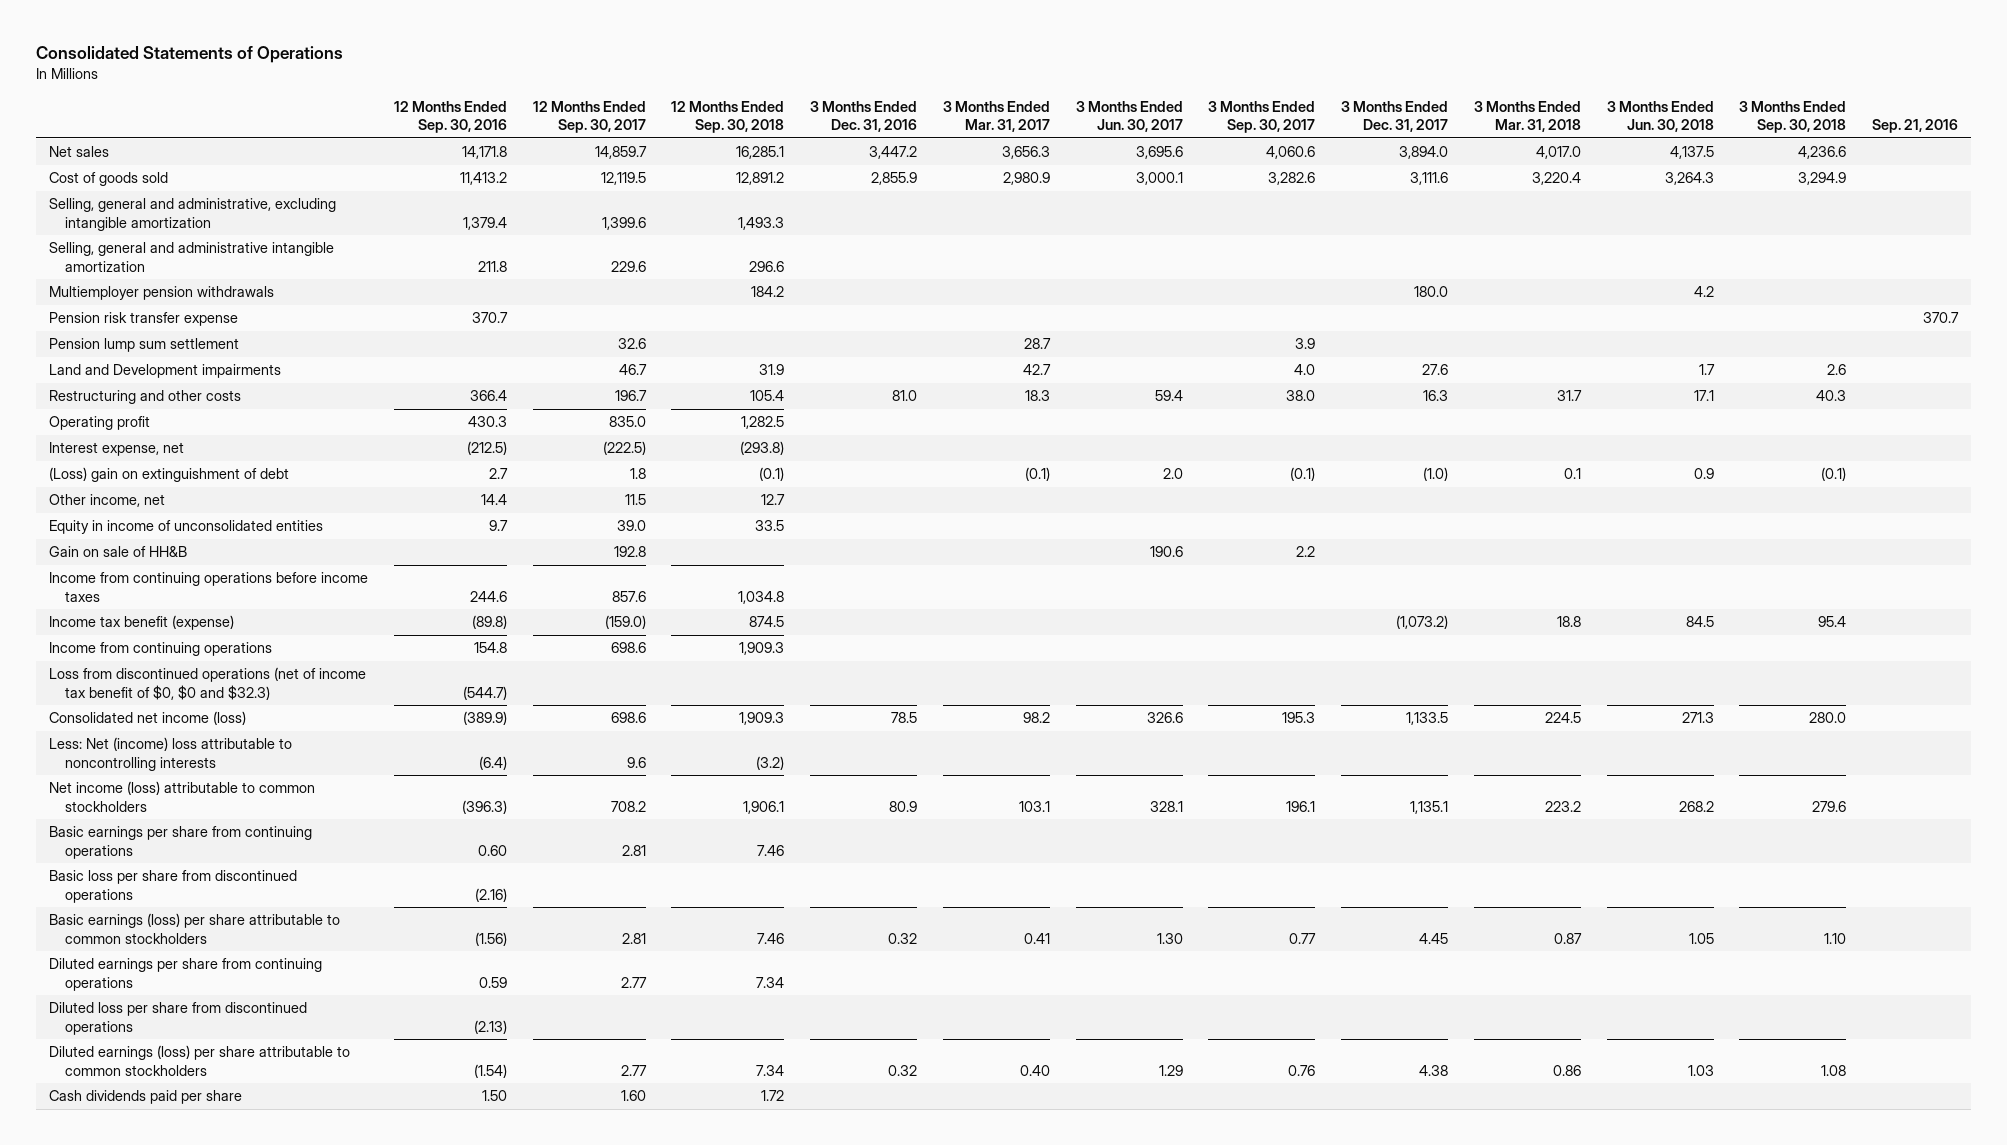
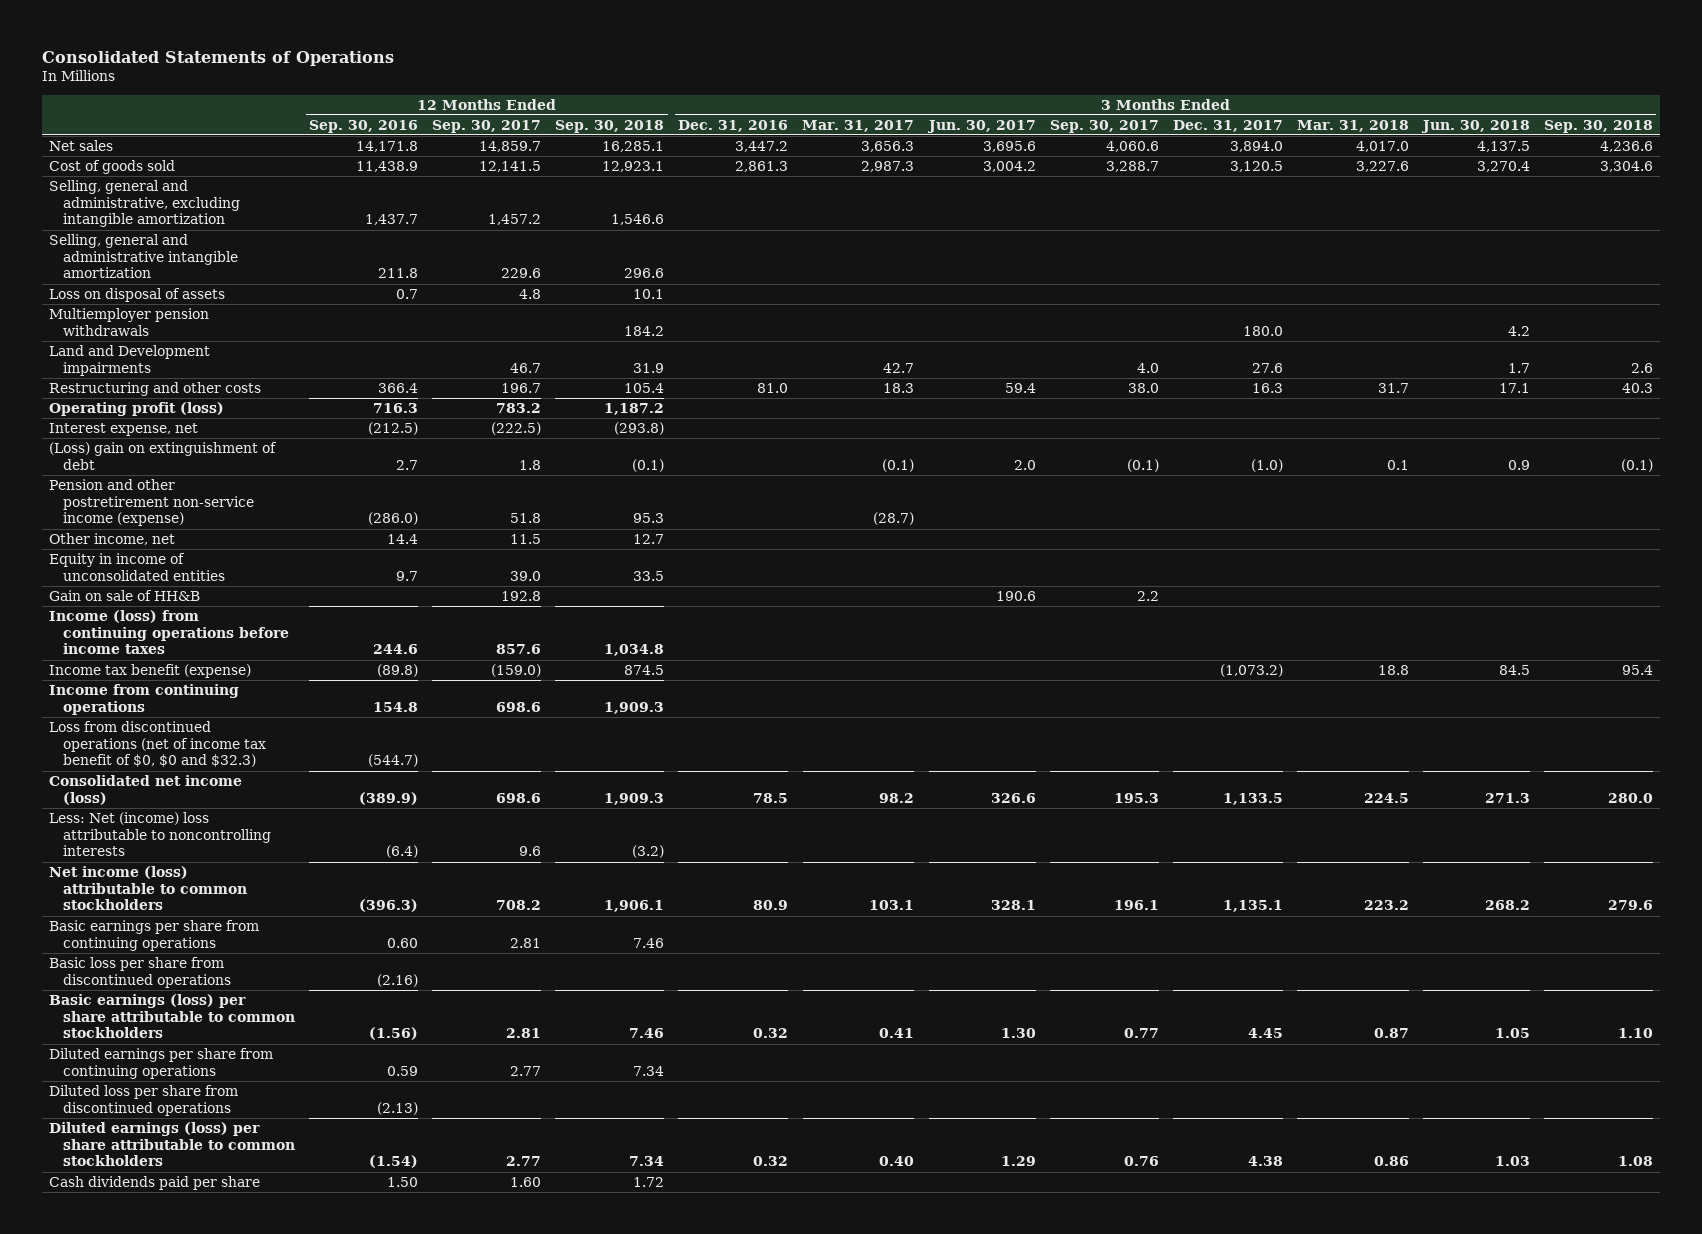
[1871,118,1958,133] Sep. 21, 2016 -> none
[459,172,507,186] 11,413.2 -> [356,160,419,172] 11,438.9
[600,172,646,186] 12,119.5 -> [479,160,542,172] 12,141.5
[736,172,785,186] 12,891.2 -> [602,160,665,172] 12,923.1
[871,172,918,186] 2,855.9 -> [735,160,789,172] 2,861.3
[1002,172,1050,186] 2,980.9 -> [861,160,915,172] 2,987.3
[1135,172,1183,186] 3,000.1 -> [982,160,1036,172] 3,004.2
[1268,172,1316,186] 3,282.6 -> [1105,160,1159,172] 3,288.7
[1410,172,1449,186] 3,111.6 -> [1229,160,1283,172] 3,120.5
[1531,172,1581,186] 3,220.4 -> [1355,160,1409,172] 3,227.6
[1664,172,1714,186] 3,264.3 -> [1476,160,1530,172] 3,270.4
[1798,172,1847,186] 3,294.9 -> [1599,160,1653,172] 3,304.6
[462,216,507,230] 1,379.4 -> [365,214,419,226] 1,437.7
[601,216,646,230] 1,399.6 -> [488,214,542,226] 1,457.2
[738,216,785,230] 1,493.3 -> [611,214,665,226] 1,546.6
none -> [49,287,226,302] Loss on disposal of assets
[49,312,239,327] Pension risk transfer expense -> none
[49,338,240,353] Pension lump sum settlement -> none
[49,416,151,431] Operating profit -> [49,401,225,416] Operating profit (loss)
[467,416,507,428] 430.3 -> [373,402,419,413] 716.3
[608,416,646,428] 835.0 -> [496,402,542,413] 783.2
[741,416,785,430] 1,282.5 -> [604,402,665,415] 1,187.2
none -> [49,478,255,527] Pension and other postretirement non-service income (expense)
[49,572,369,602] Income from continuing operations before income taxes -> [49,609,290,655] Income (loss) from continuing operations before income taxes

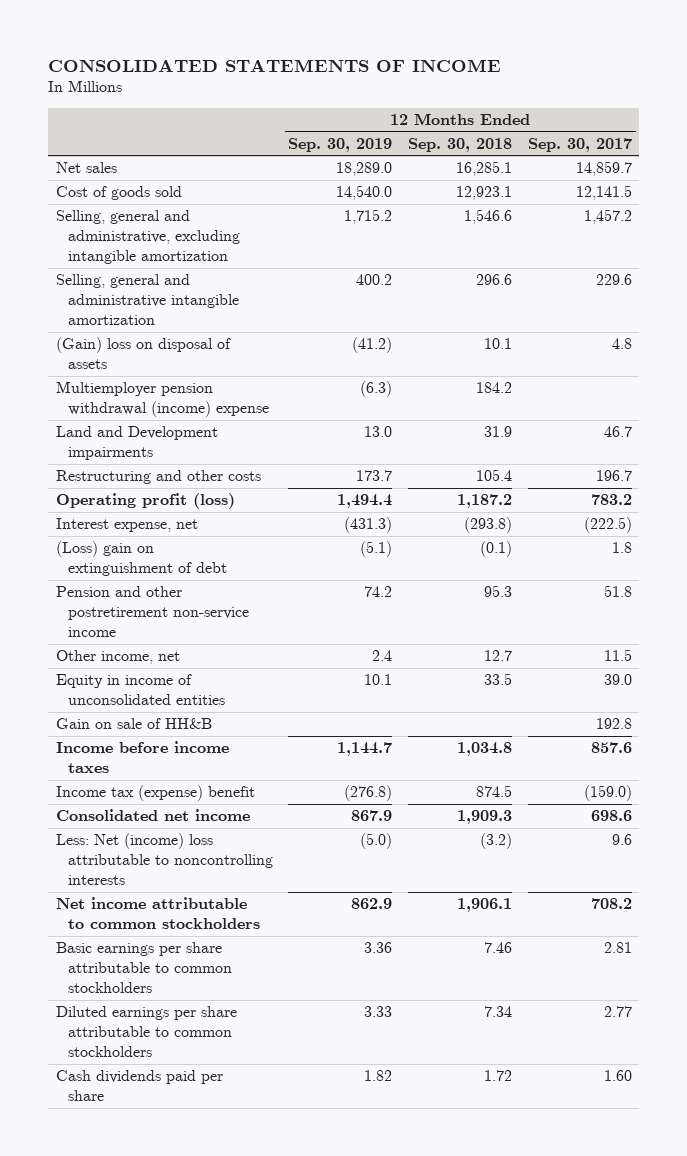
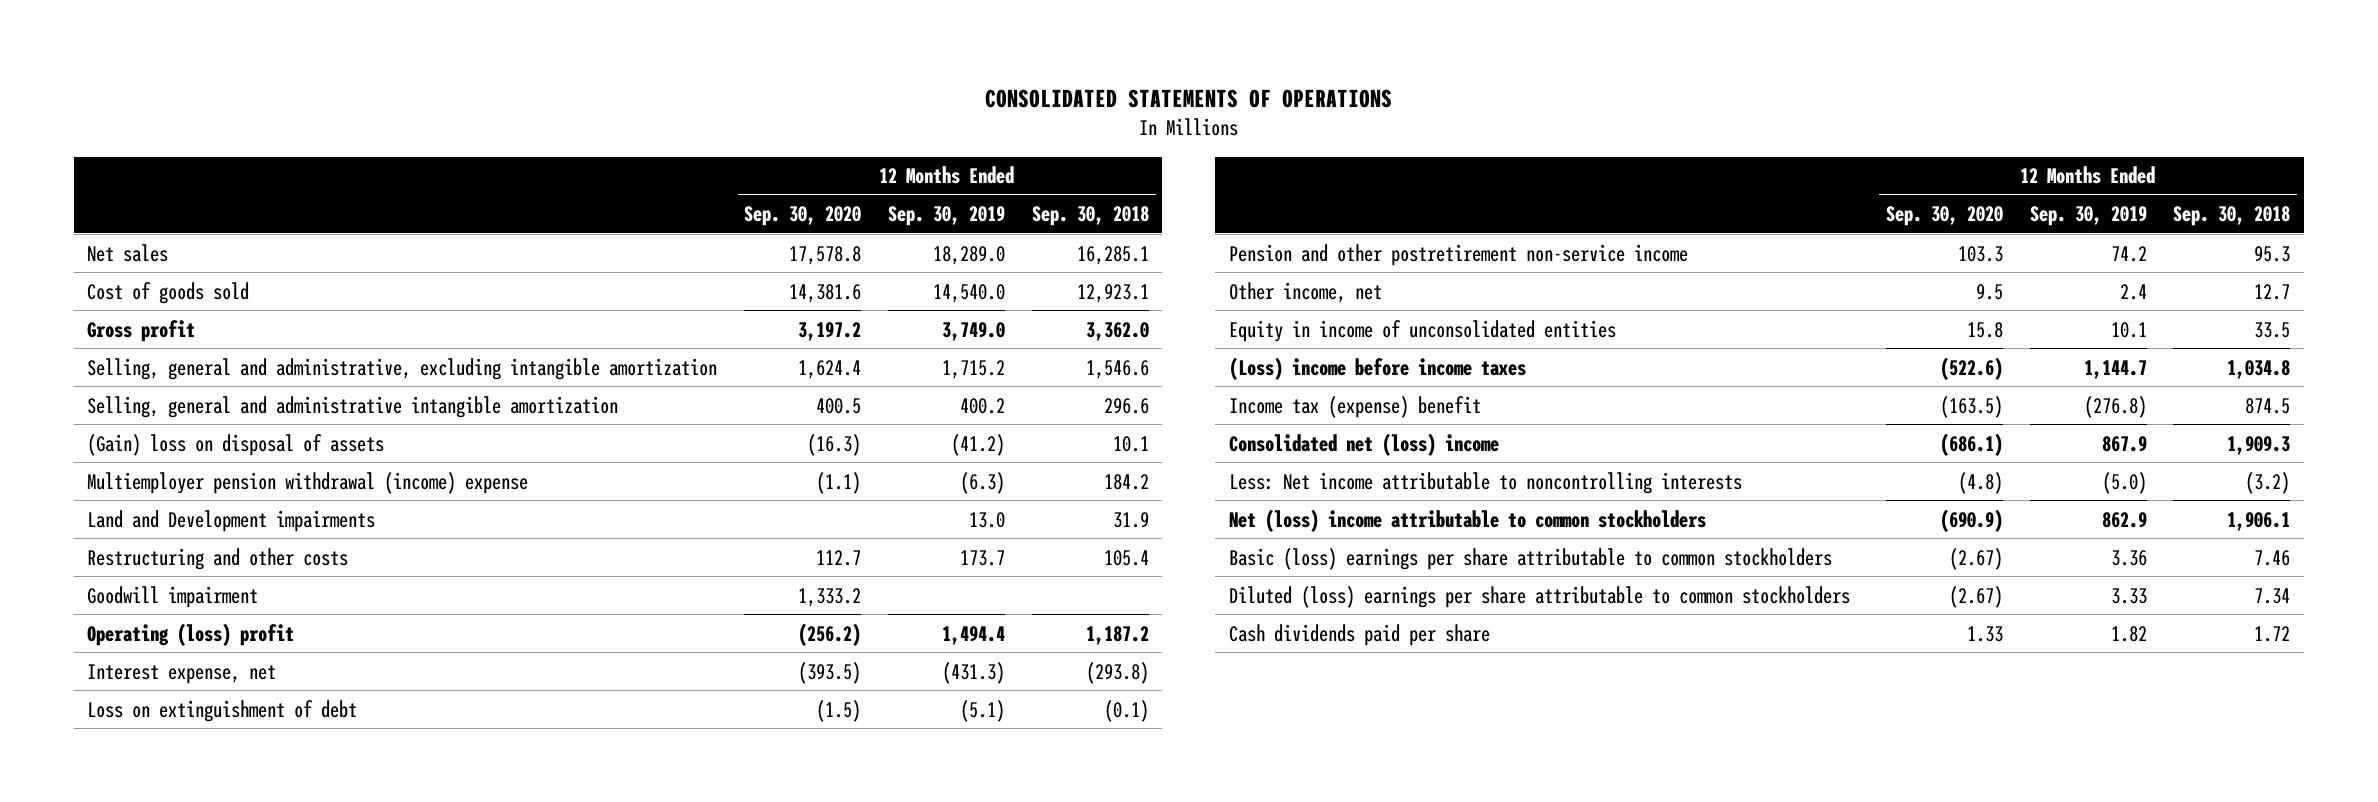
[47,58,501,72] CONSOLIDATED STATEMENTS OF INCOME -> [984,88,1392,108] CONSOLIDATED STATEMENTS OF OPERATIONS
[527,137,632,152] Sep. 30, 2017 -> none
none -> [744,206,862,227] Sep. 30, 2020
none -> [87,319,196,342] Gross profit
none -> [87,585,259,608] Goodwill impairment
[55,493,235,510] Operating profit (loss) -> [87,622,295,646] Operating (loss) profit
[55,541,227,577] (Loss) gain on extinguishment of debt -> [87,699,358,722] Loss on extinguishment of debt
[55,718,212,730] Gain on sale of HH&B -> none
[55,741,229,774] Income before income taxes -> [1228,356,1526,380] (Loss) income before income taxes
[55,809,250,822] Consolidated net income -> [1228,432,1499,456] Consolidated net (loss) income
[55,833,273,885] Less: Net (income) loss attributable to noncontrolling interests -> [1228,471,1742,494] Less: Net income attributable to noncontrolling interests
[55,897,260,930] Net income attributable to common stockholders -> [1228,508,1706,532] Net (loss) income attributable to common stockholders
[55,942,232,993] Basic earnings per share attributable to common stockholders -> [1228,547,1832,570] Basic (loss) earnings per share attributable to common stockholders
[55,1006,237,1057] Diluted earnings per share attributable to common stockholders -> [1228,585,1850,608] Diluted (loss) earnings per share attributable to common stockholders

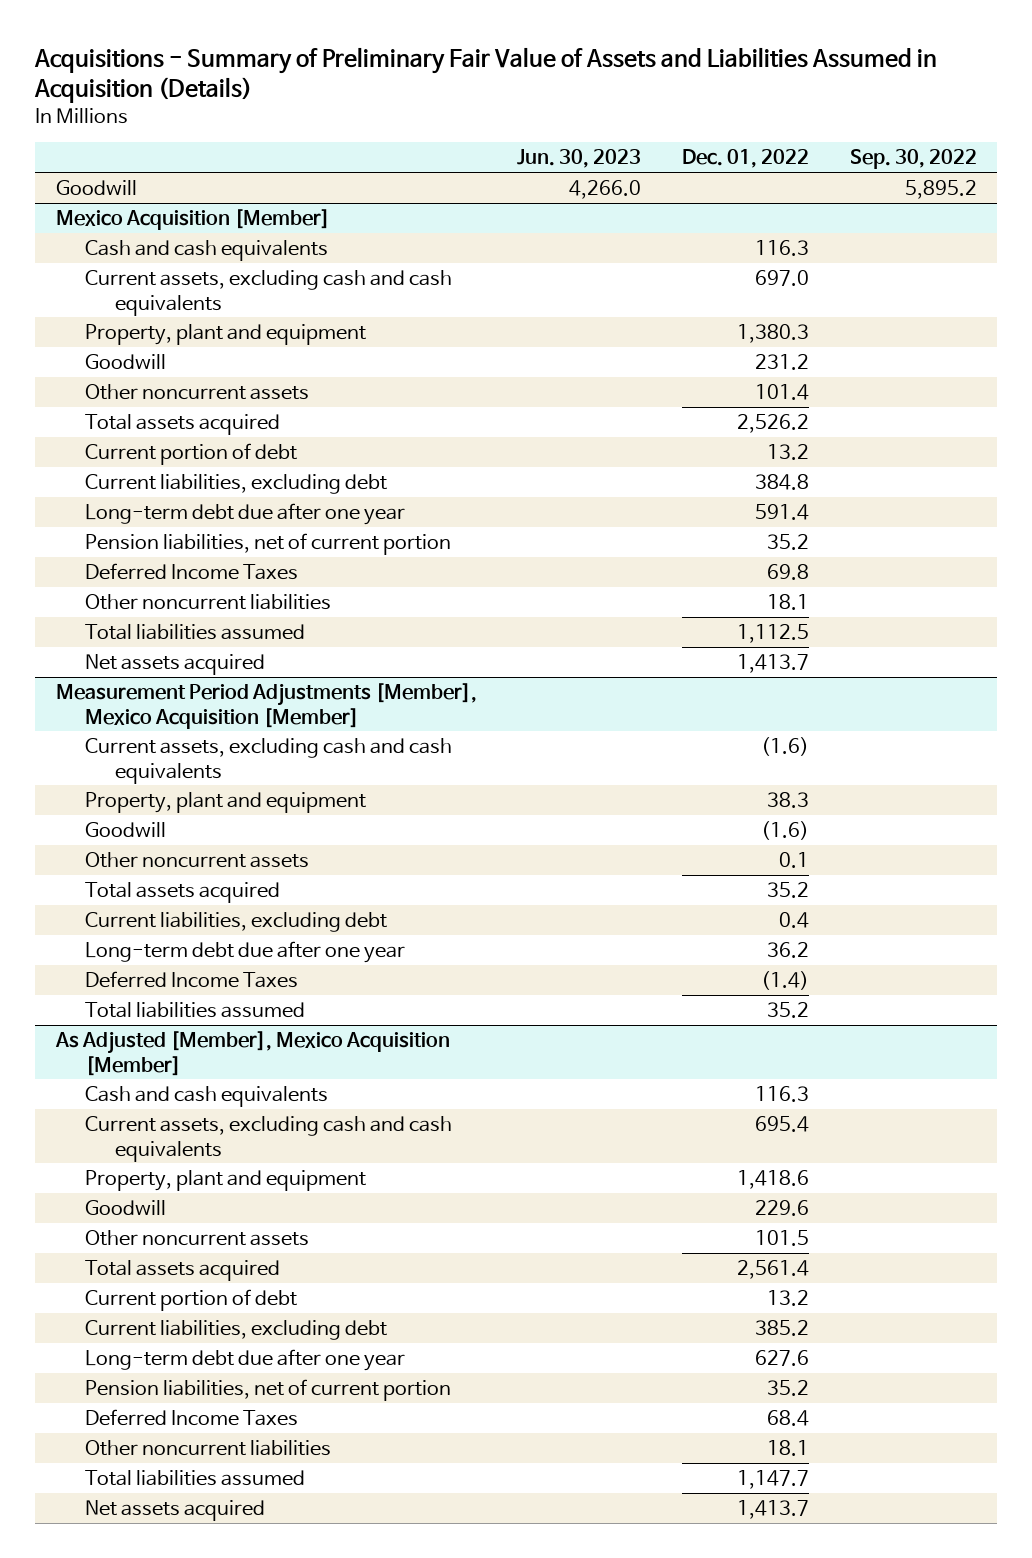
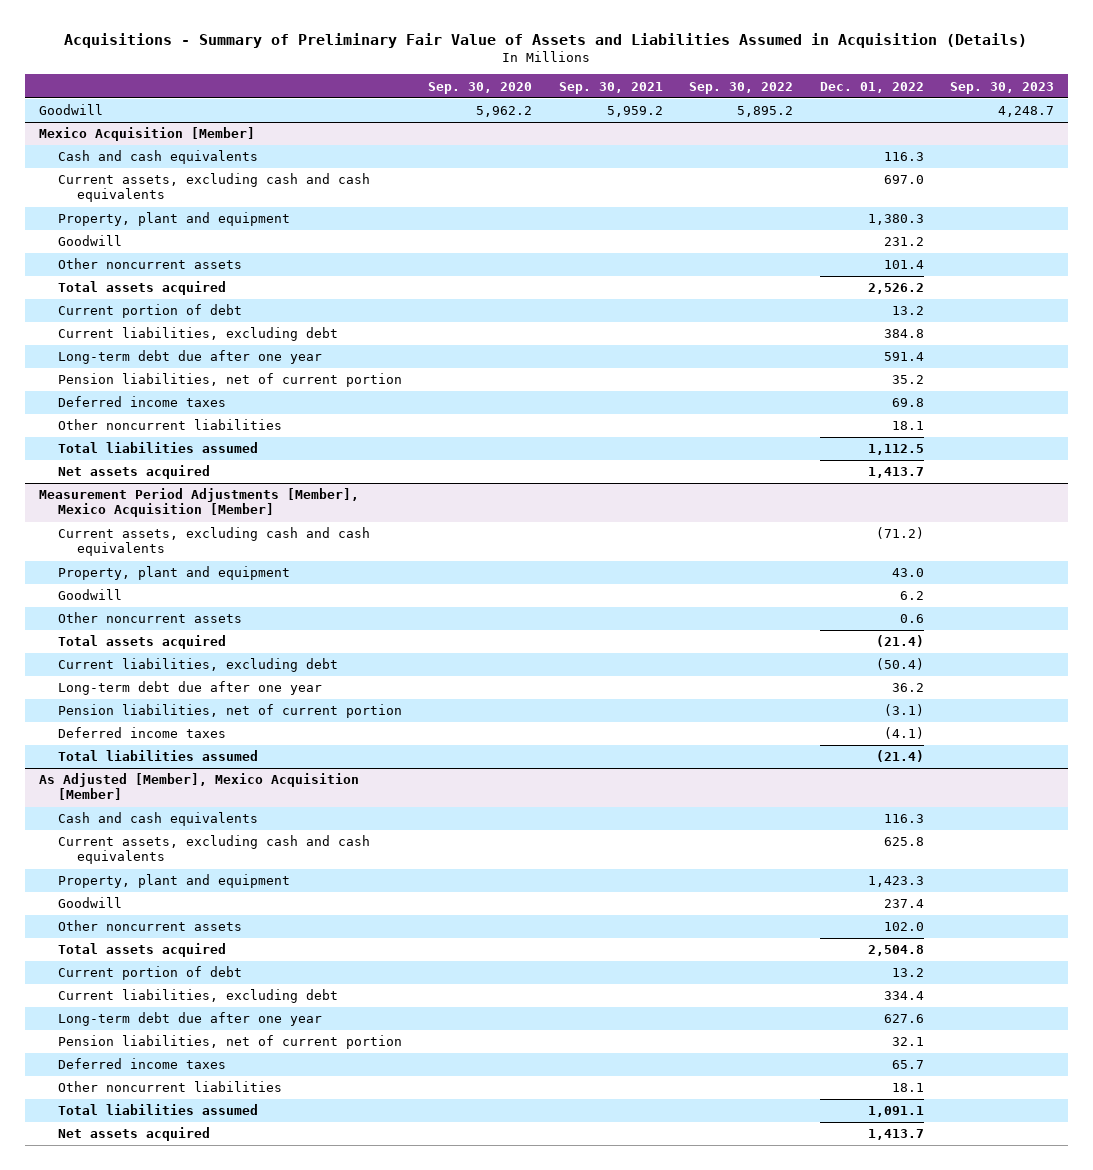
[517,149,642,169] Jun. 30, 2023 -> none
none -> [428,81,533,94] Sep. 30, 2020
none -> [558,81,663,94] Sep. 30, 2021
none -> [950,81,1055,94] Sep. 30, 2023
[85,562,299,580] Deferred Income Taxes -> [57,396,226,408] Deferred income taxes
[761,736,810,756] (1.6) -> [875,527,924,540] (71.2)
[767,791,810,808] 38.3 -> [891,568,924,578] 43.0
[761,820,810,840] (1.6) -> [899,591,924,601] 6.2
[779,851,810,868] 0.1 -> [899,614,924,624] 0.6
[767,881,810,898] 35.2 -> [875,635,924,648] (21.4)
[779,911,810,928] 0.4 -> [875,658,924,671] (50.4)
none -> [57,704,402,719] Pension liabilities, net of current portion
[85,970,299,988] Deferred Income Taxes -> [57,727,226,739] Deferred income taxes
[761,970,810,990] (1.4) -> [883,727,924,740] (4.1)
[767,1001,810,1018] 35.2 -> [875,750,924,763] (21.4)
[755,1115,810,1132] 695.4 -> [883,837,924,847] 625.8
[737,1169,810,1189] 1,418.6 -> [867,876,924,888] 1,423.3
[755,1199,810,1216] 229.6 -> [883,899,924,909] 237.4
[755,1229,810,1246] 101.5 -> [883,922,924,932] 102.0
[737,1259,810,1279] 2,561.4 -> [867,945,924,957] 2,504.8
[755,1319,810,1336] 385.2 -> [883,991,924,1001] 334.4
[767,1379,810,1396] 35.2 -> [891,1037,924,1047] 32.1
[85,1408,299,1426] Deferred Income Taxes -> [57,1058,226,1070] Deferred income taxes
[767,1409,810,1426] 68.4 -> [891,1060,924,1070] 65.7
[737,1469,810,1489] 1,147.7 -> [867,1106,924,1118] 1,091.1

